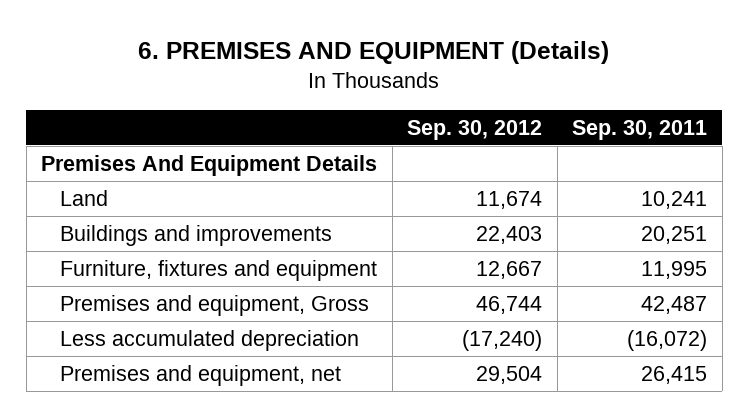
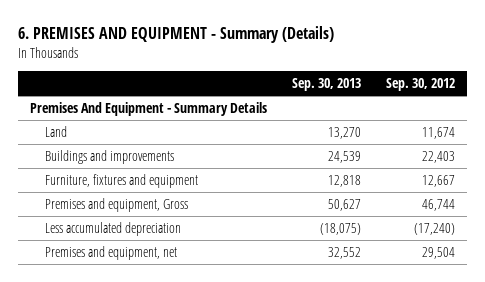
[138,41,610,65] 6. PREMISES AND EQUIPMENT (Details) -> [17,26,334,44] 6. PREMISES AND EQUIPMENT - Summary (Details)
[572,119,708,140] Sep. 30, 2011 -> none
none -> [291,78,361,92] Sep. 30, 2013
[41,154,378,176] Premises And Equipment Details -> [30,101,268,116] Premises And Equipment - Summary Details

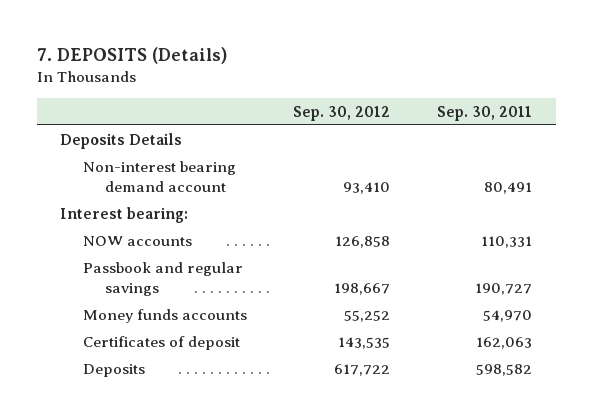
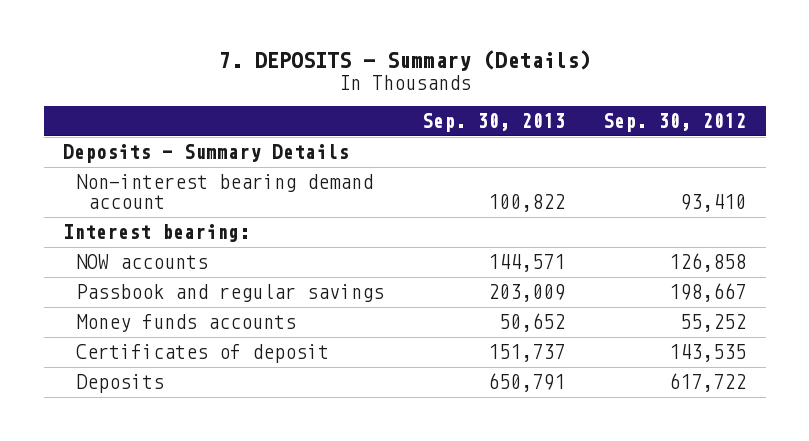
[36,47,227,65] 7. DEPOSITS (Details) -> [218,50,591,72] 7. DEPOSITS - Summary (Details)
[437,105,533,121] Sep. 30, 2011 -> none
none -> [421,112,565,132] Sep. 30, 2013
[60,133,183,150] Deposits Details -> [63,144,350,164] Deposits - Summary Details

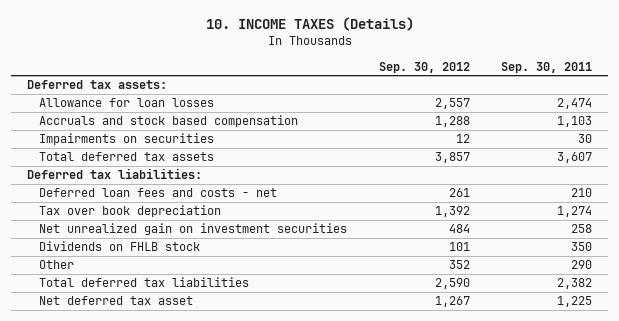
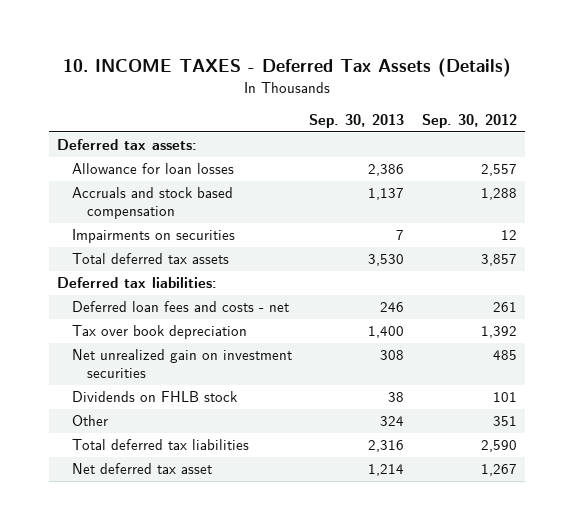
[205,17,414,32] 10. INCOME TAXES (Details) -> [62,58,511,78] 10. INCOME TAXES - Deferred Tax Assets (Details)
[501,61,593,73] Sep. 30, 2011 -> none
none -> [309,114,405,129] Sep. 30, 2013
[448,224,470,234] 484 -> [492,350,517,361] 485
[448,260,470,270] 352 -> [492,416,517,427] 351

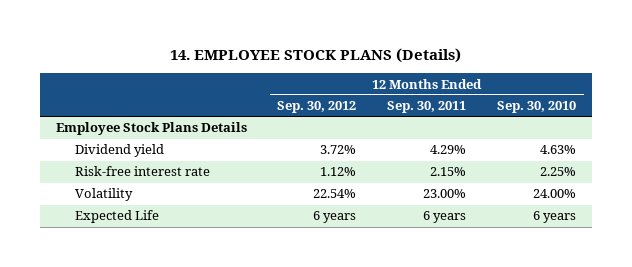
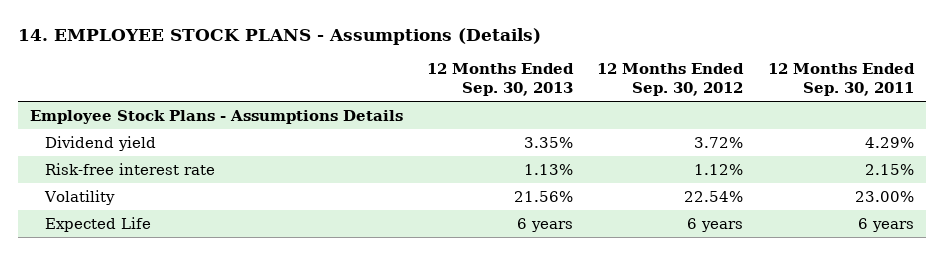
[169,48,461,64] 14. EMPLOYEE STOCK PLANS (Details) -> [17,27,541,45] 14. EMPLOYEE STOCK PLANS - Assumptions (Details)
[497,101,577,114] Sep. 30, 2010 -> none
none -> [427,63,575,97] 12 Months Ended Sep. 30, 2013
[55,122,247,136] Employee Stock Plans Details -> [29,109,403,124] Employee Stock Plans - Assumptions Details

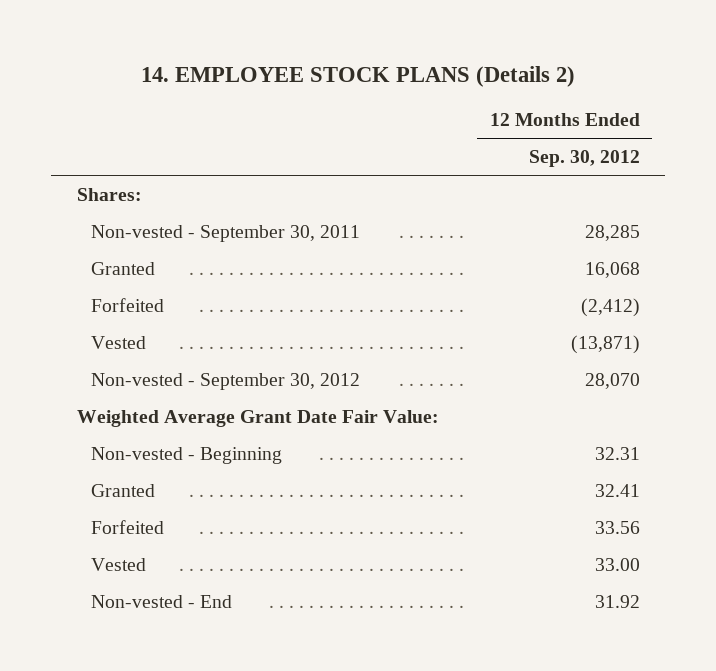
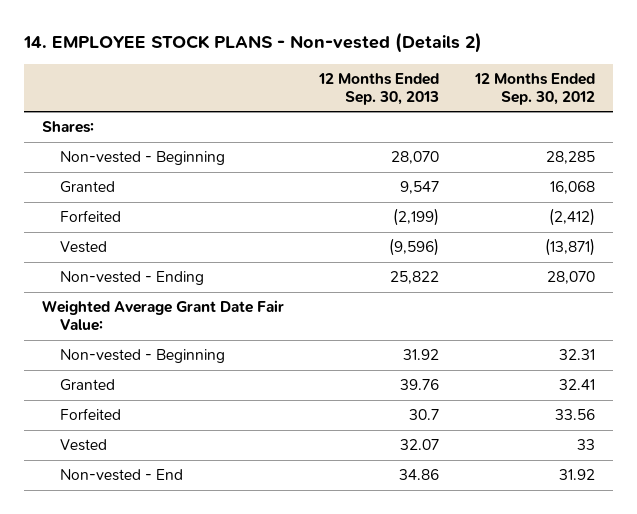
[141,65,576,87] 14. EMPLOYEE STOCK PLANS (Details 2) -> [22,32,482,54] 14. EMPLOYEE STOCK PLANS - Non-vested (Details 2)
none -> [318,72,440,105] 12 Months Ended Sep. 30, 2013
[90,224,360,242] Non-vested - September 30, 2011 -> [59,151,225,166] Non-vested - Beginning
[90,372,360,390] Non-vested - September 30, 2012 -> [59,271,204,286] Non-vested - Ending
[594,557,640,571] 33.00 -> [577,439,596,451] 33

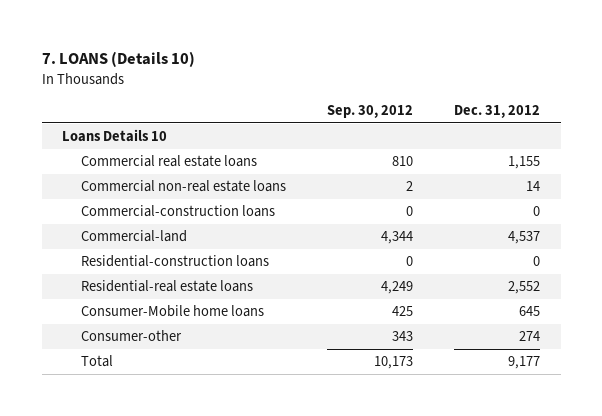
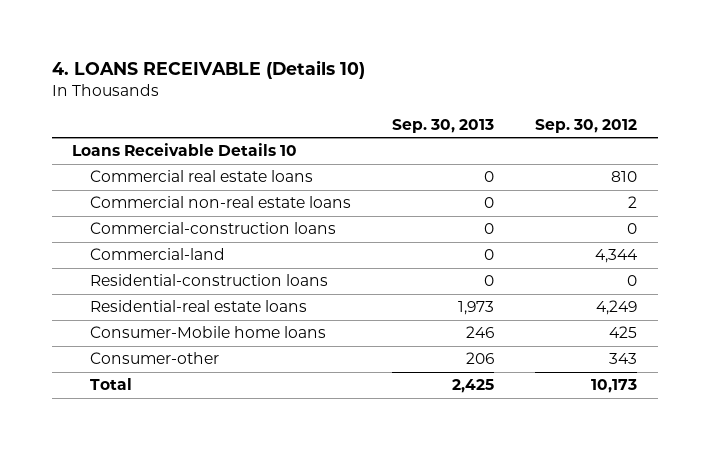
[41,51,195,68] 7. LOANS (Details 10) -> [51,60,365,80] 4. LOANS RECEIVABLE (Details 10)
[454,105,541,119] Dec. 31, 2012 -> none
none -> [392,118,495,133] Sep. 30, 2013
[62,129,168,143] Loans Details 10 -> [72,143,298,157] Loans Receivable Details 10

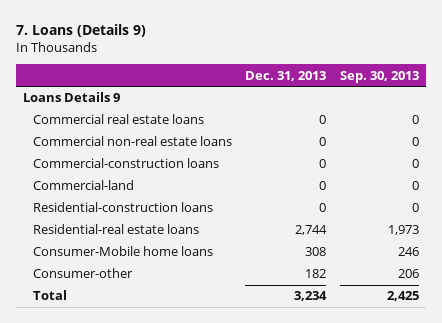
[51,60,365,80] 4. LOANS RECEIVABLE (Details 10) -> [16,24,147,38] 7. Loans (Details 9)
[535,118,638,133] Sep. 30, 2012 -> none
none -> [245,70,327,81] Dec. 31, 2013
[72,143,298,157] Loans Receivable Details 10 -> [23,92,121,103] Loans Details 9

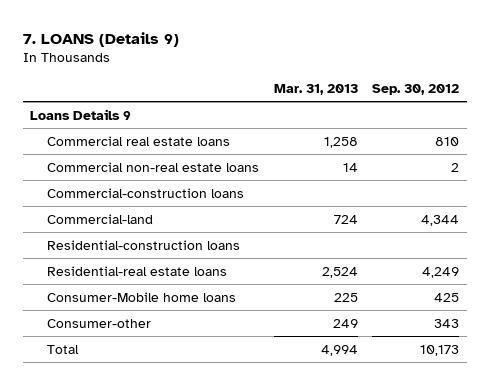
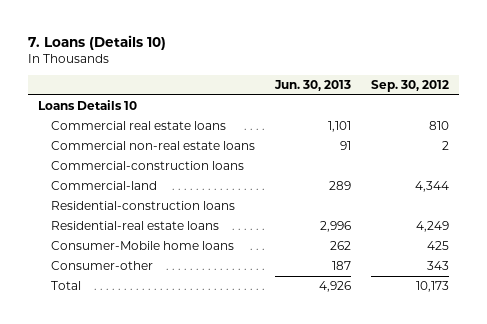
[23,31,180,47] 7. LOANS (Details 9) -> [28,34,167,50] 7. Loans (Details 10)
[273,83,358,95] Mar. 31, 2013 -> none
none -> [274,79,352,91] Jun. 30, 2013
[30,108,132,120] Loans Details 9 -> [38,100,138,111] Loans Details 10

